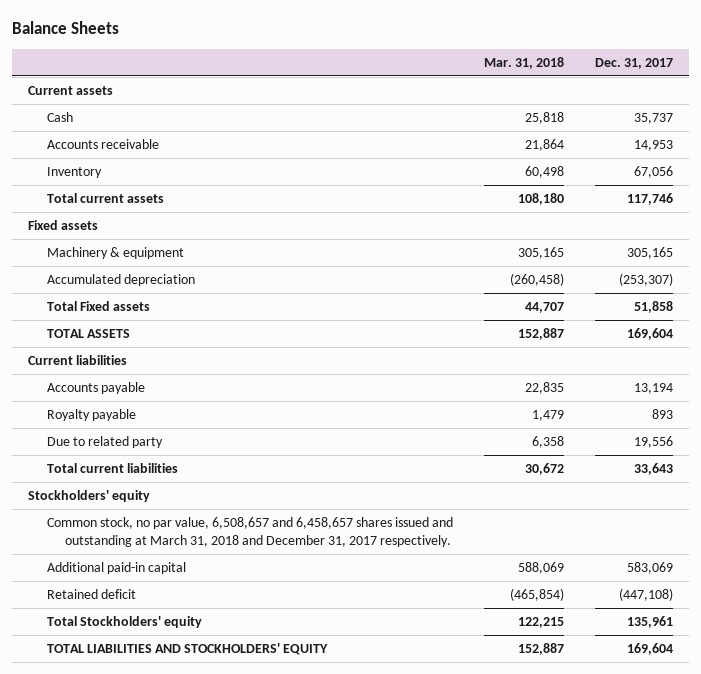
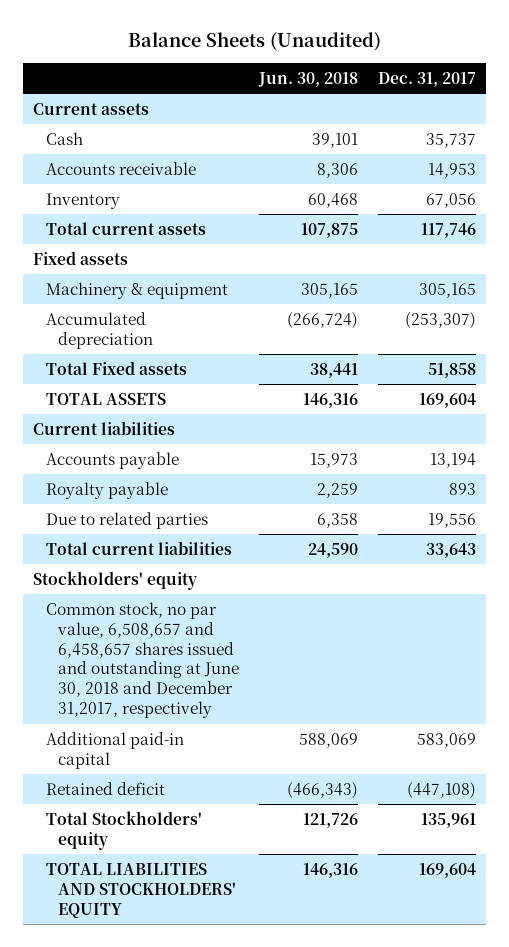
[12,21,120,35] Balance Sheets -> [127,32,381,52] Balance Sheets (Unaudited)
[483,56,564,69] Mar. 31, 2018 -> none
none -> [258,71,359,87] Jun. 30, 2018
[46,436,163,449] Due to related party -> [45,511,208,529] Due to related parties
[46,517,453,547] Common stock, no par value, 6,508,657 and 6,458,657 shares issued and outstanding at March 31, 2018 and December 31, 2017 respectively. -> [45,601,240,719] Common stock, no par value, 6,508,657 and 6,458,657 shares issued and outstanding at June 30, 2018 and December 31,2017, respectively

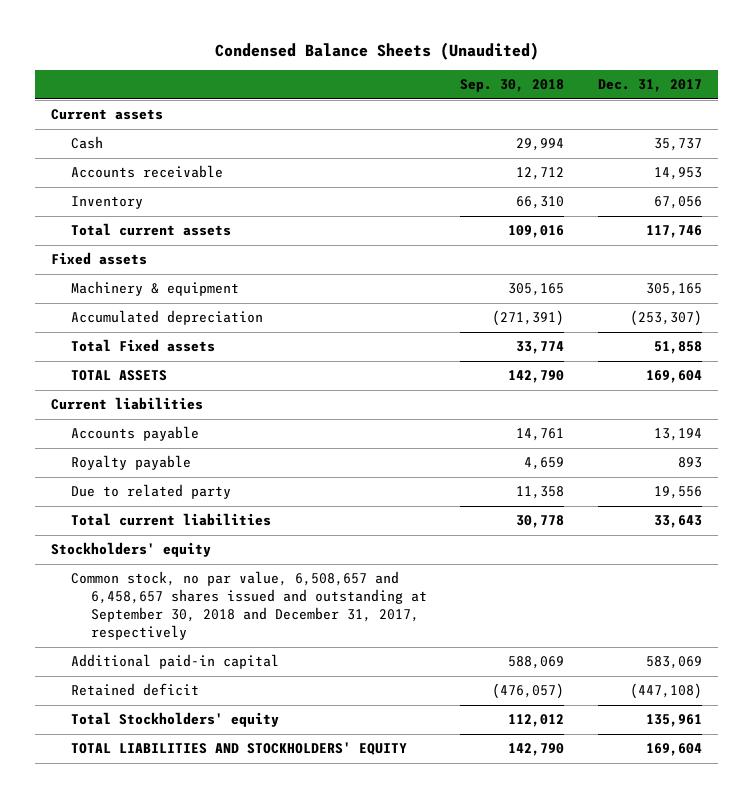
[127,32,381,52] Balance Sheets (Unaudited) -> [214,42,539,61] Condensed Balance Sheets (Unaudited)
[258,71,359,87] Jun. 30, 2018 -> none
none -> [460,79,565,93] Sep. 30, 2018
[45,511,208,529] Due to related parties -> [70,484,231,500] Due to related party
[45,601,240,719] Common stock, no par value, 6,508,657 and 6,458,657 shares issued and outstanding at June 30, 2018 and December 31,2017, respectively -> [70,571,427,641] Common stock, no par value, 6,508,657 and 6,458,657 shares issued and outstanding at September 30, 2018 and December 31, 2017, respectively

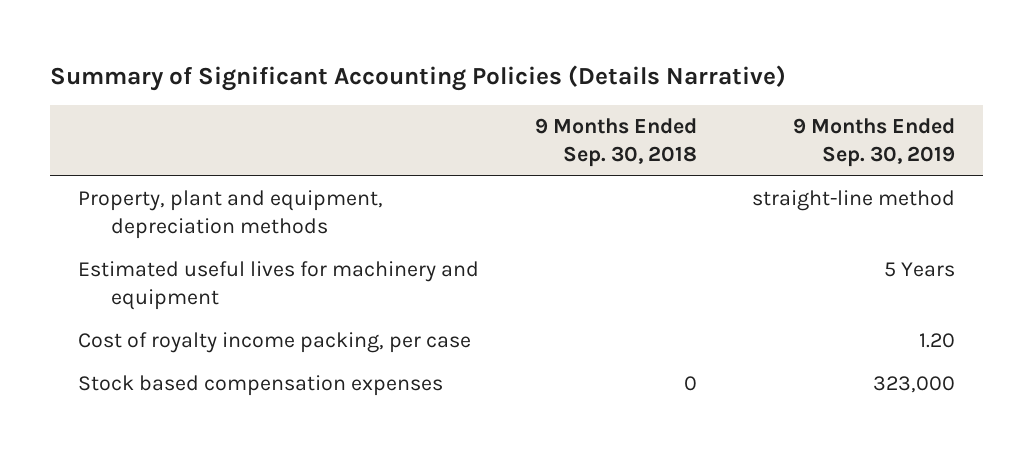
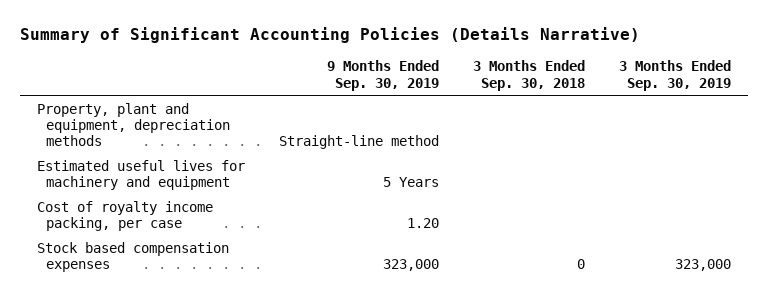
[534,118,697,167] 9 Months Ended Sep. 30, 2018 -> none
none -> [472,60,585,91] 3 Months Ended Sep. 30, 2018
none -> [619,60,732,91] 3 Months Ended Sep. 30, 2019
[752,190,956,212] straight-line method -> [278,134,439,149] Straight-line method

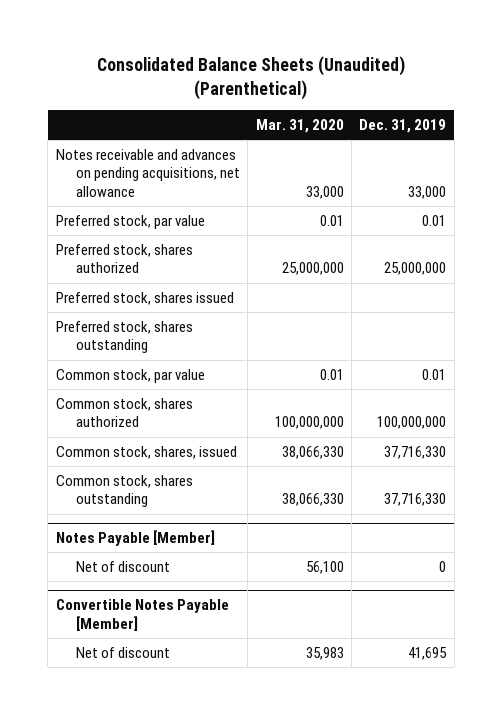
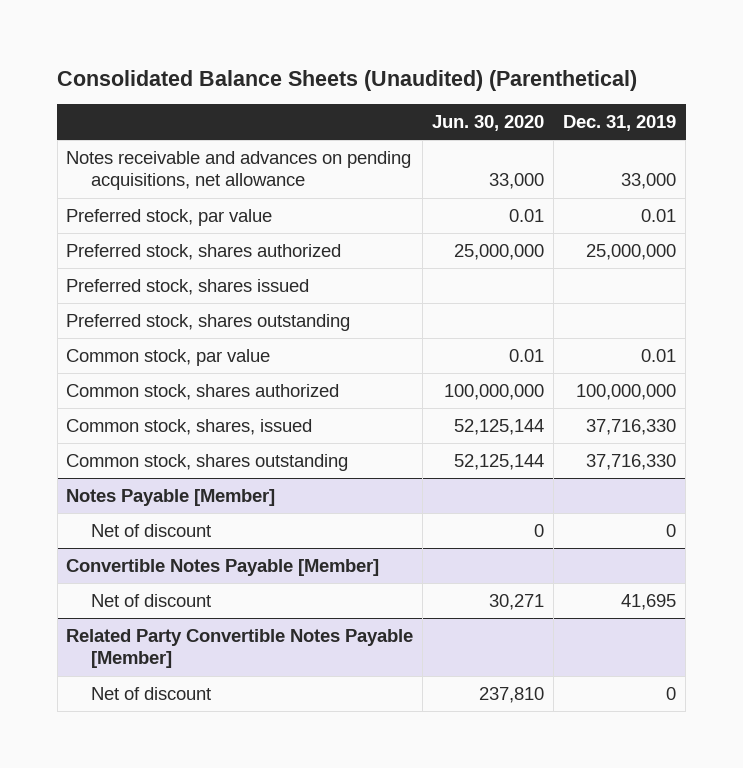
[255,119,344,134] Mar. 31, 2020 -> none
none -> [432,115,545,132] Jun. 30, 2020
none -> [66,628,414,669] Related Party Convertible Notes Payable [Member]
none -> [90,686,211,700] Net of discount

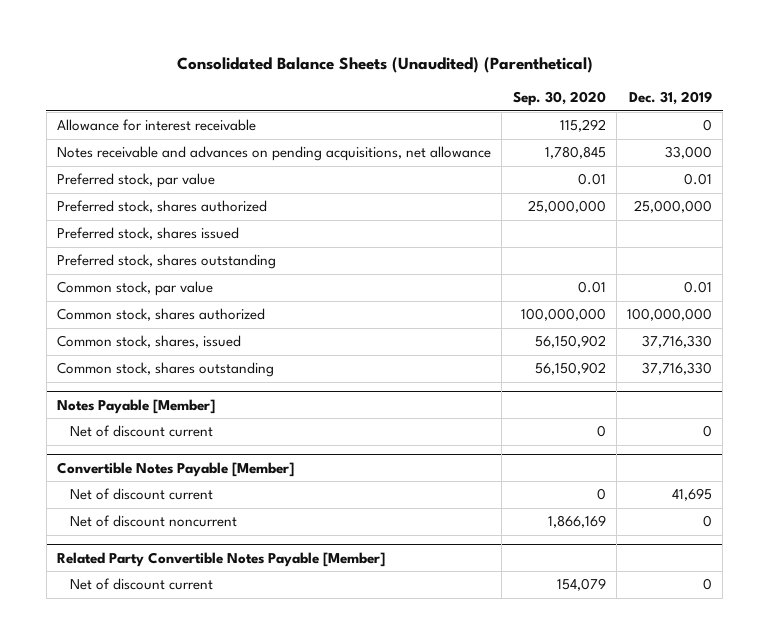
[432,115,545,132] Jun. 30, 2020 -> none
none -> [512,91,606,107] Sep. 30, 2020
none -> [56,119,256,132] Allowance for interest receivable
[90,523,211,537] Net of discount -> [69,425,213,438] Net of discount current
[90,593,211,607] Net of discount -> [69,488,213,501] Net of discount current
none -> [69,515,237,528] Net of discount noncurrent
[90,686,211,700] Net of discount -> [69,578,213,591] Net of discount current

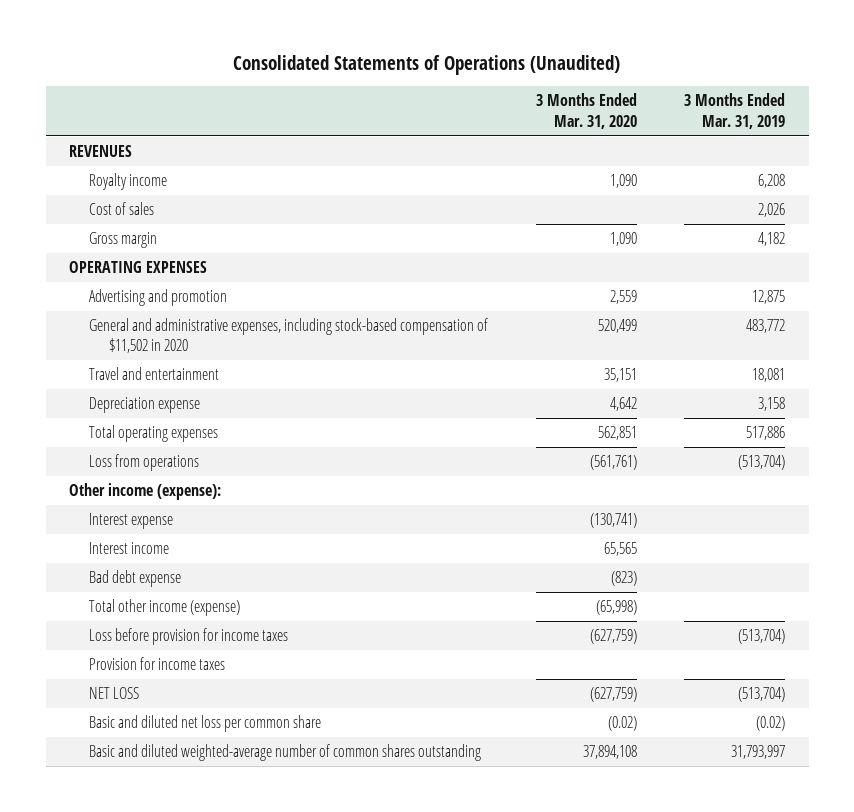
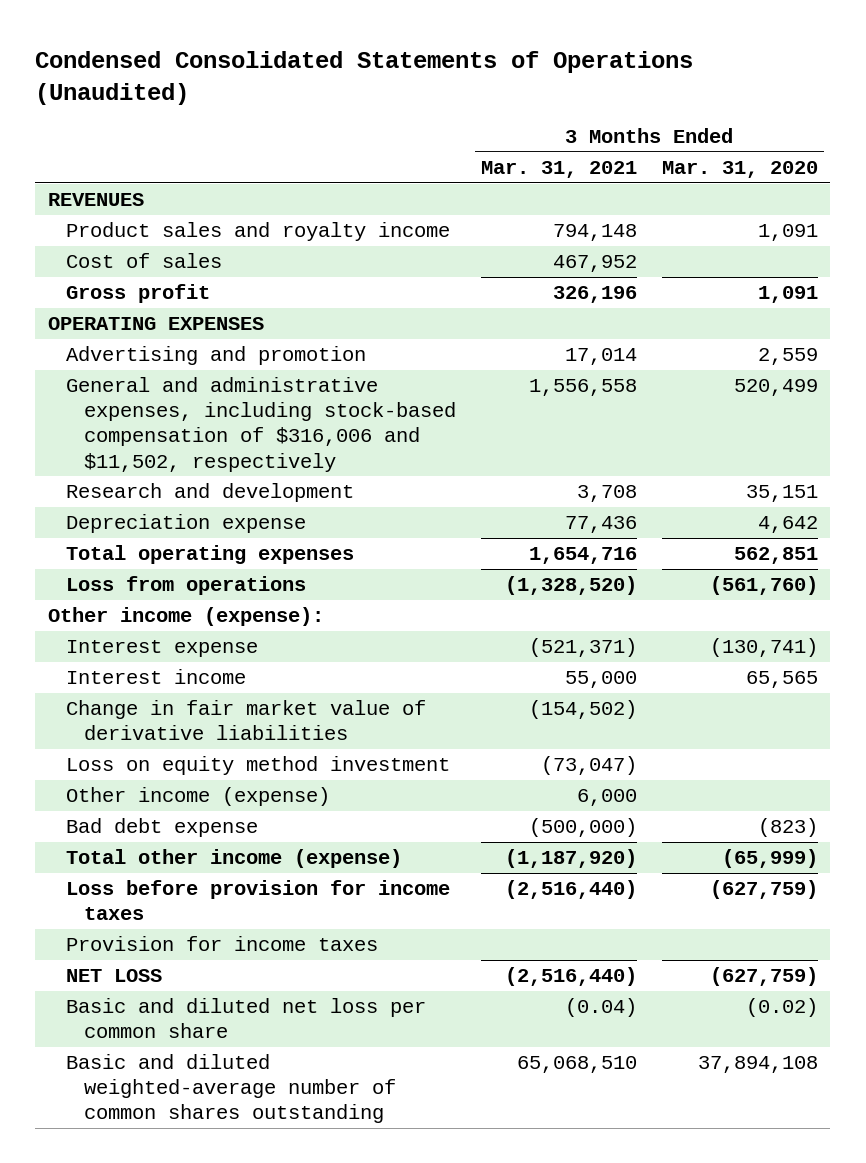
[233,55,621,76] Consolidated Statements of Operations (Unaudited) -> [35,50,694,105] Condensed Consolidated Statements of Operations (Unaudited)
[683,93,785,129] 3 Months Ended Mar. 31, 2019 -> none
none -> [480,160,637,178] Mar. 31, 2021
[89,173,168,191] Royalty income -> [65,222,450,242] Product sales and royalty income
[609,174,637,189] 1,090 -> [757,224,818,242] 1,091
[89,232,158,249] Gross margin -> [65,284,210,304] Gross profit
[609,232,637,247] 1,090 -> [757,286,818,304] 1,091
[89,318,489,354] General and administrative expenses, including stock-based compensation of $11,502 in 2020 -> [65,377,456,472] General and administrative expenses, including stock-based compensation of $316,006 and $11,502, respectively
[89,367,220,381] Travel and entertainment -> [65,483,354,503] Research and development
[589,455,637,471] (561,761) -> [709,576,818,596] (561,760)
none -> [65,700,426,741] Change in fair market value of derivative liabilities
none -> [65,756,450,776] Loss on equity method investment
none -> [65,787,330,807] Other income (expense)
[595,600,637,616] (65,998) -> [721,849,818,869] (65,999)

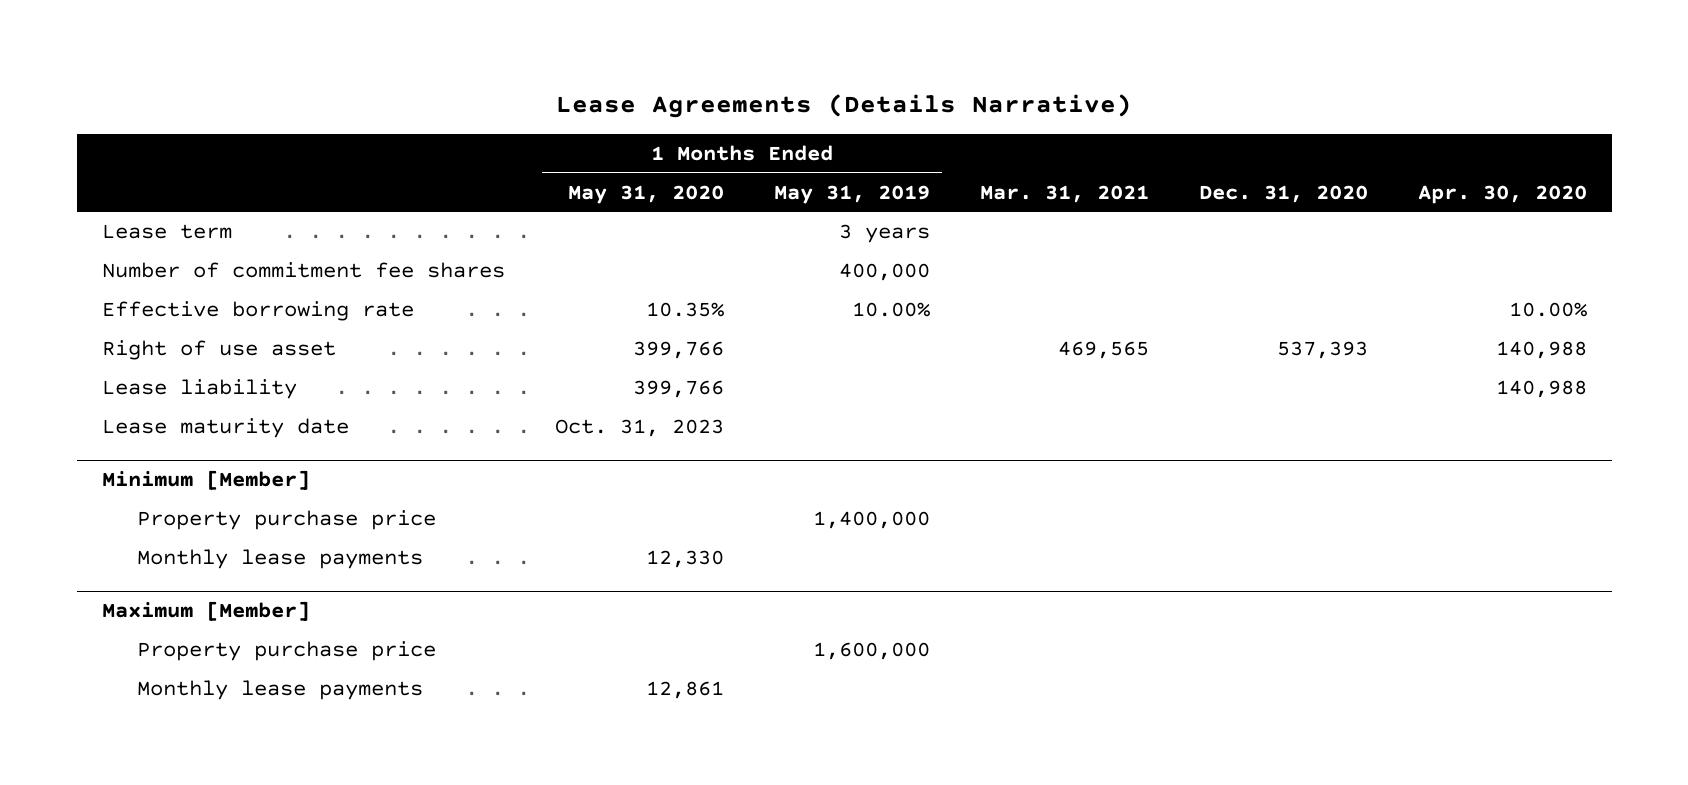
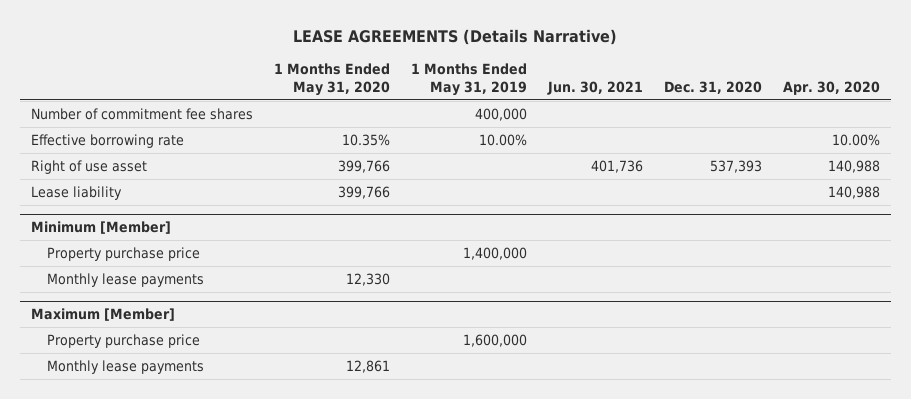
[556,93,1133,118] Lease Agreements (Details Narrative) -> [293,28,618,45] LEASE AGREEMENTS (Details Narrative)
[979,184,1149,203] Mar. 31, 2021 -> none
none -> [546,81,643,96] Jun. 30, 2021
[101,223,232,239] Lease term -> none
[101,417,349,438] Lease maturity date -> none

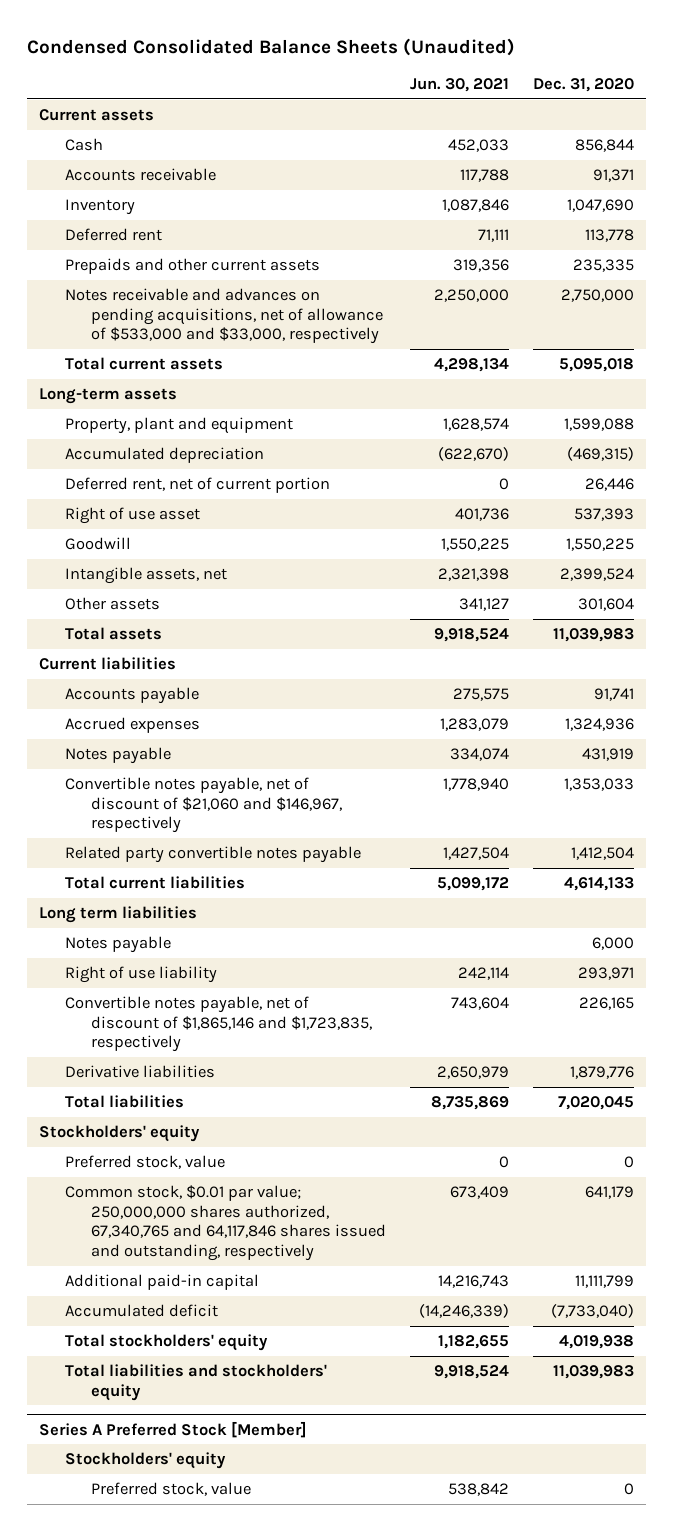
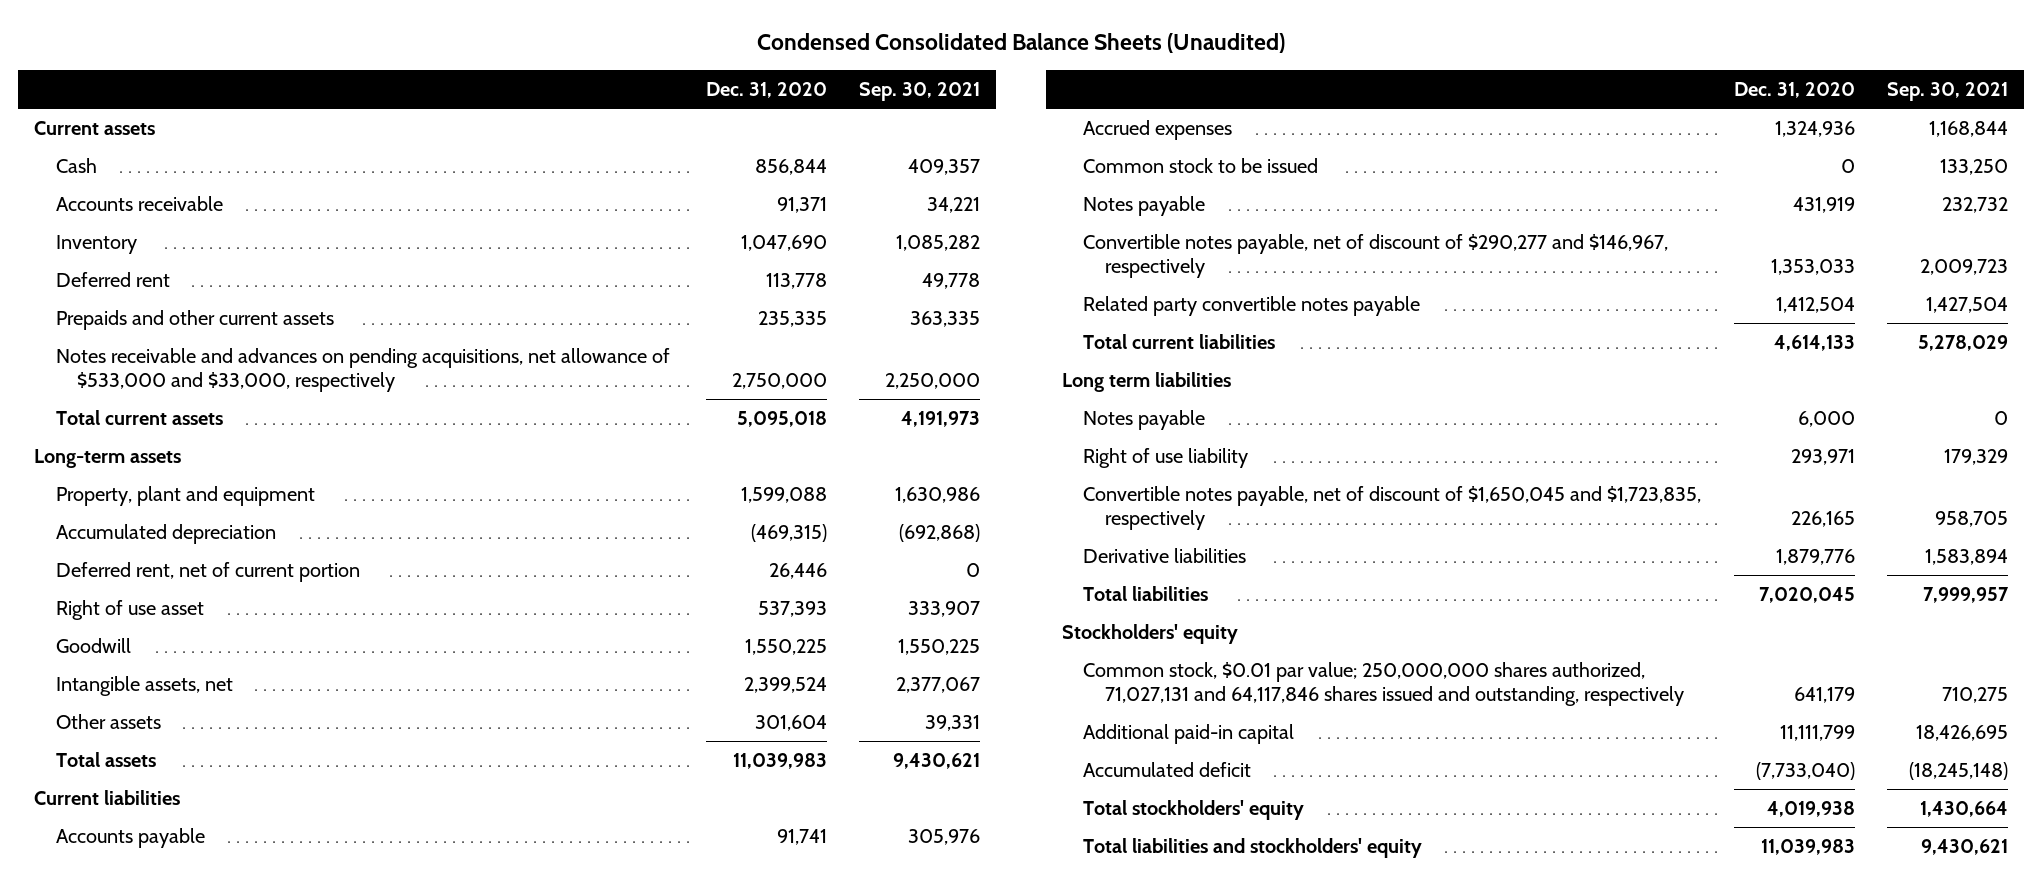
[410,78,510,93] Jun. 30, 2021 -> none
none -> [858,81,980,101] Sep. 30, 2021
[65,288,384,345] Notes receivable and advances on pending acquisitions, net of allowance of $533,000 and $33,000, respectively -> [55,348,670,393] Notes receivable and advances on pending acquisitions, net allowance of $533,000 and $33,000, respectively
none -> [1083,158,1319,174] Common stock to be issued
[65,777,343,834] Convertible notes payable, net of discount of $21,060 and $146,967, respectively -> [1083,234,1669,279] Convertible notes payable, net of discount of $290,277 and $146,967, respectively
[65,996,373,1053] Convertible notes payable, net of discount of $1,865,146 and $1,723,835, respectively -> [1083,486,1702,531] Convertible notes payable, net of discount of $1,650,045 and $1,723,835, respectively
[65,1155,226,1170] Preferred stock, value -> none
[65,1185,387,1262] Common stock, $0.01 par value; 250,000,000 shares authorized, 67,340,765 and 64,117,846 shares issued and outstanding, respectively -> [1083,662,1684,707] Common stock, $0.01 par value; 250,000,000 shares authorized, 71,027,131 and 64,117,846 shares issued and outstanding, respectively
[39,1420,308,1438] Series A Preferred Stock [Member] -> none
[65,1452,227,1470] Stockholders' equity -> none
[91,1482,252,1497] Preferred stock, value -> none

